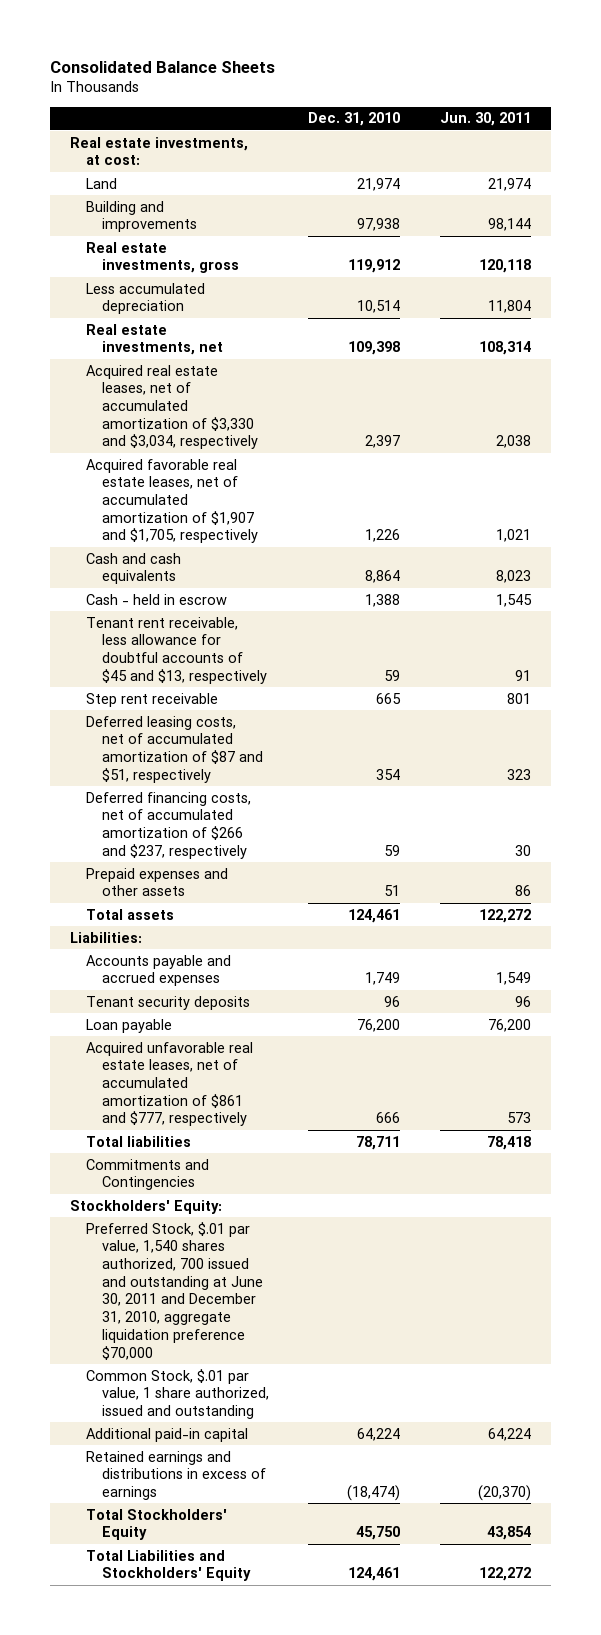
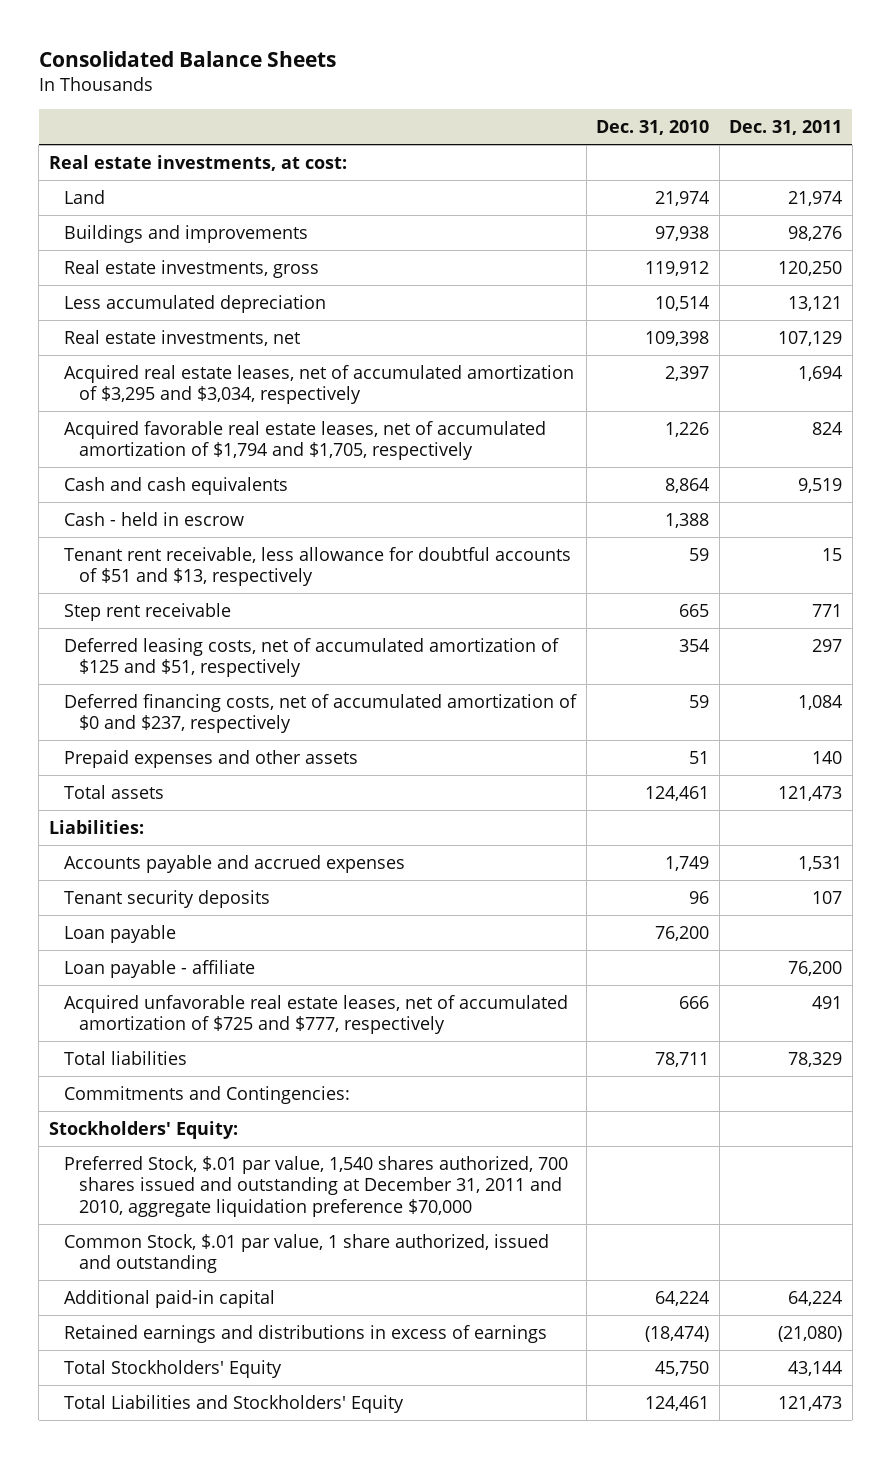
[439,112,531,127] Jun. 30, 2011 -> none
none -> [729,120,843,136] Dec. 31, 2011
[85,200,197,233] Building and improvements -> [64,224,309,243] Buildings and improvements
[85,364,258,450] Acquired real estate leases, net of accumulated amortization of $3,330 and $3,034, respectively -> [64,364,575,405] Acquired real estate leases, net of accumulated amortization of $3,295 and $3,034, respectively
[85,458,258,544] Acquired favorable real estate leases, net of accumulated amortization of $1,907 and $1,705, respectively -> [64,420,547,461] Acquired favorable real estate leases, net of accumulated amortization of $1,794 and $1,705, respectively
[85,616,267,684] Tenant rent receivable, less allowance for doubtful accounts of $45 and $13, respectively -> [64,546,572,587] Tenant rent receivable, less allowance for doubtful accounts of $51 and $13, respectively
[85,715,263,783] Deferred leasing costs, net of accumulated amortization of $87 and $51, respectively -> [64,637,560,678] Deferred leasing costs, net of accumulated amortization of $125 and $51, respectively
[85,791,251,859] Deferred financing costs, net of accumulated amortization of $266 and $237, respectively -> [64,693,578,734] Deferred financing costs, net of accumulated amortization of $0 and $237, respectively
none -> [64,959,256,978] Loan payable - affiliate
[85,1041,253,1127] Acquired unfavorable real estate leases, net of accumulated amortization of $861 and $777, respectively -> [64,994,569,1035] Acquired unfavorable real estate leases, net of accumulated amortization of $725 and $777, respectively
[85,1158,209,1191] Commitments and Contingencies -> [64,1085,351,1104] Commitments and Contingencies:
[85,1221,263,1360] Preferred Stock, $.01 par value, 1,540 shares authorized, 700 issued and outstanding at June 30, 2011 and December 31, 2010, aggregate liquidation preference $70,000 -> [64,1155,569,1217] Preferred Stock, $.01 par value, 1,540 shares authorized, 700 shares issued and outstanding at December 31, 2011 and 2010, aggregate liquidation preference $70,000

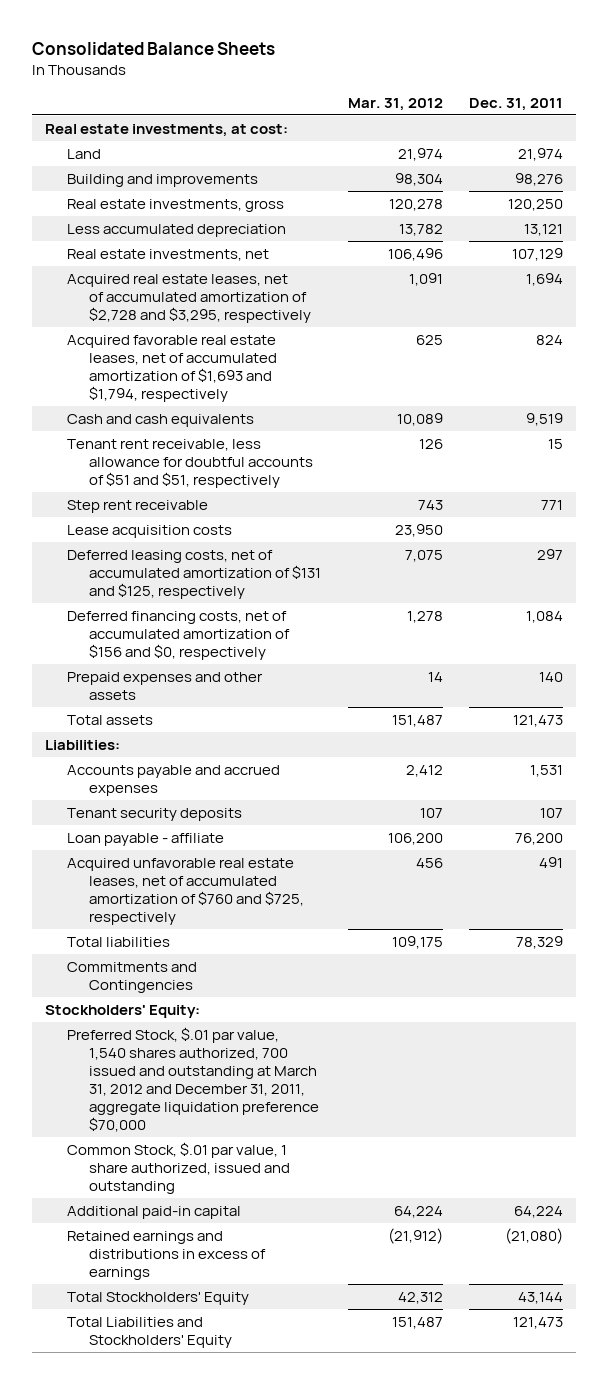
[596,120,710,136] Dec. 31, 2010 -> none
none -> [347,98,443,112] Mar. 31, 2012
[64,224,309,243] Buildings and improvements -> [67,173,259,187] Building and improvements
[64,364,575,405] Acquired real estate leases, net of accumulated amortization of $3,295 and $3,034, respectively -> [67,273,312,323] Acquired real estate leases, net of accumulated amortization of $2,728 and $3,295, respectively
[64,420,547,461] Acquired favorable real estate leases, net of accumulated amortization of $1,794 and $1,705, respectively -> [67,334,278,402] Acquired favorable real estate leases, net of accumulated amortization of $1,693 and $1,794, respectively
[64,511,245,526] Cash - held in escrow -> none
[64,546,572,587] Tenant rent receivable, less allowance for doubtful accounts of $51 and $13, respectively -> [67,438,314,488] Tenant rent receivable, less allowance for doubtful accounts of $51 and $51, respectively
none -> [67,524,233,538] Lease acquisition costs
[64,637,560,678] Deferred leasing costs, net of accumulated amortization of $125 and $51, respectively -> [67,549,322,599] Deferred leasing costs, net of accumulated amortization of $131 and $125, respectively
[64,693,578,734] Deferred financing costs, net of accumulated amortization of $0 and $237, respectively -> [67,610,291,660] Deferred financing costs, net of accumulated amortization of $156 and $0, respectively
[64,924,177,943] Loan payable -> none
[64,994,569,1035] Acquired unfavorable real estate leases, net of accumulated amortization of $725 and $777, respectively -> [67,857,305,925] Acquired unfavorable real estate leases, net of accumulated amortization of $760 and $725, respectively
[64,1085,351,1104] Commitments and Contingencies: -> [67,961,198,993] Commitments and Contingencies
[64,1155,569,1217] Preferred Stock, $.01 par value, 1,540 shares authorized, 700 shares issued and outstanding at December 31, 2011 and 2010, aggregate liquidation preference $70,000 -> [67,1026,320,1132] Preferred Stock, $.01 par value, 1,540 shares authorized, 700 issued and outstanding at March 31, 2012 and December 31, 2011, aggregate liquidation preference $70,000

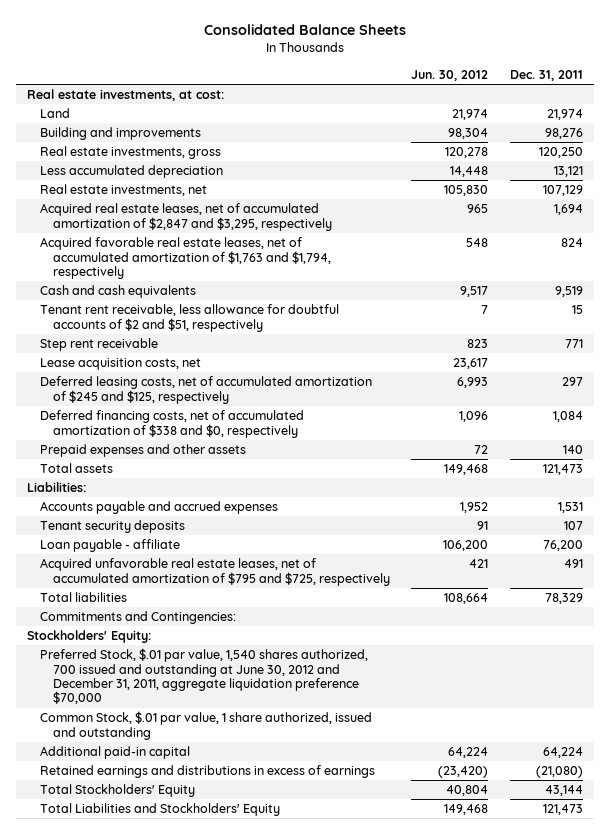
[347,98,443,112] Mar. 31, 2012 -> none
none -> [411,69,489,81] Jun. 30, 2012
[67,273,312,323] Acquired real estate leases, net of accumulated amortization of $2,728 and $3,295, respectively -> [39,203,332,231] Acquired real estate leases, net of accumulated amortization of $2,847 and $3,295, respectively
[67,334,278,402] Acquired favorable real estate leases, net of accumulated amortization of $1,693 and $1,794, respectively -> [39,237,331,279] Acquired favorable real estate leases, net of accumulated amortization of $1,763 and $1,794, respectively
[67,438,314,488] Tenant rent receivable, less allowance for doubtful accounts of $51 and $51, respectively -> [39,304,339,332] Tenant rent receivable, less allowance for doubtful accounts of $2 and $51, respectively
[67,524,233,538] Lease acquisition costs -> [39,358,201,371] Lease acquisition costs, net
[67,549,322,599] Deferred leasing costs, net of accumulated amortization of $131 and $125, respectively -> [39,376,372,404] Deferred leasing costs, net of accumulated amortization of $245 and $125, respectively
[67,610,291,660] Deferred financing costs, net of accumulated amortization of $156 and $0, respectively -> [39,410,304,438] Deferred financing costs, net of accumulated amortization of $338 and $0, respectively
[67,857,305,925] Acquired unfavorable real estate leases, net of accumulated amortization of $760 and $725, respectively -> [39,558,390,586] Acquired unfavorable real estate leases, net of accumulated amortization of $795 and $725, respectively
[67,961,198,993] Commitments and Contingencies -> [39,611,236,625] Commitments and Contingencies:
[67,1026,320,1132] Preferred Stock, $.01 par value, 1,540 shares authorized, 700 issued and outstanding at March 31, 2012 and December 31, 2011, aggregate liquidation preference $70,000 -> [39,648,368,705] Preferred Stock, $.01 par value, 1,540 shares authorized, 700 issued and outstanding at June 30, 2012 and December 31, 2011, aggregate liquidation preference $70,000

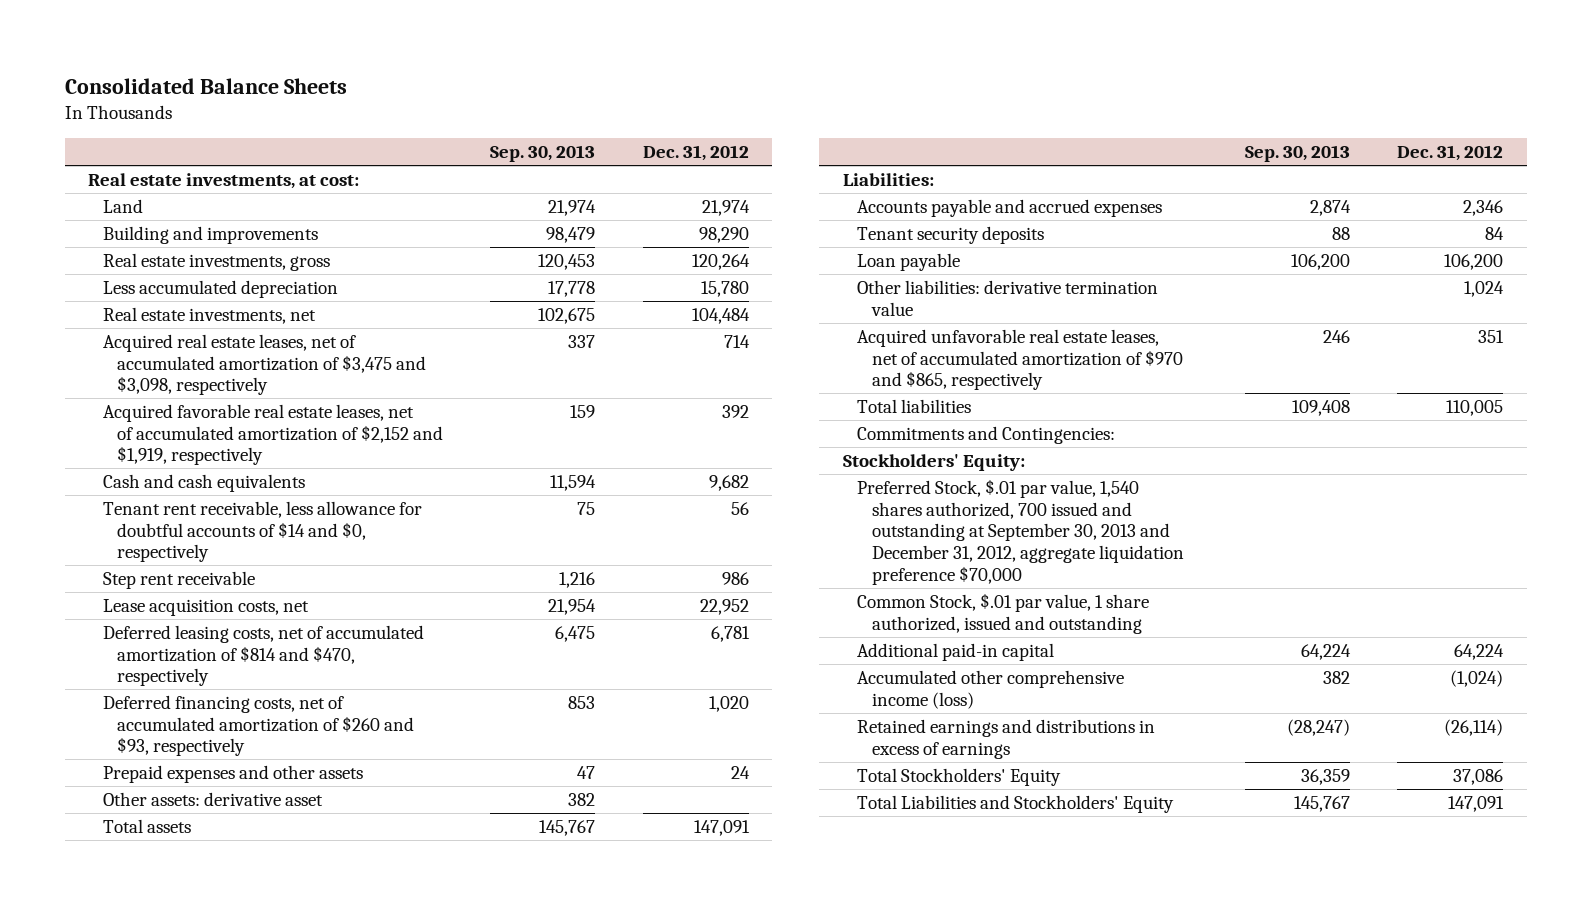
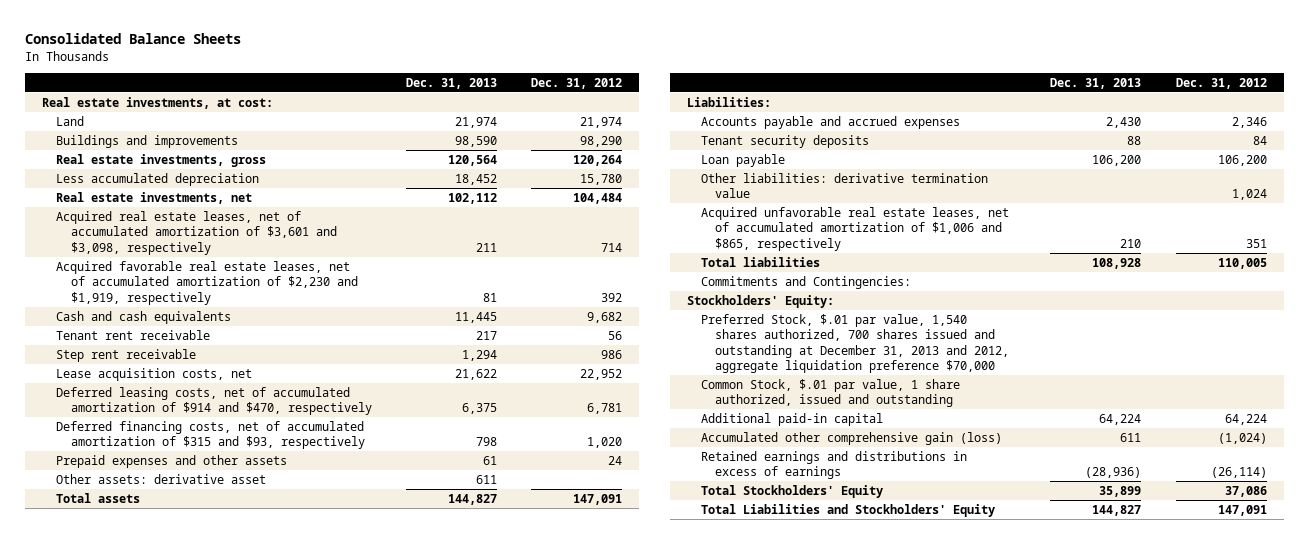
[490,145,596,163] Sep. 30, 2013 -> none
none -> [405,77,497,89] Dec. 31, 2013
[102,225,318,244] Building and improvements -> [56,134,239,148] Buildings and improvements
[102,333,427,396] Acquired real estate leases, net of accumulated amortization of $3,475 and $3,098, respectively -> [56,210,337,255] Acquired real estate leases, net of accumulated amortization of $3,601 and $3,098, respectively
[102,403,444,466] Acquired favorable real estate leases, net of accumulated amortization of $2,152 and $1,919, respectively -> [56,260,358,305] Acquired favorable real estate leases, net of accumulated amortization of $2,230 and $1,919, respectively
[102,500,422,563] Tenant rent receivable, less allowance for doubtful accounts of $14 and $0, respectively -> [56,329,211,340] Tenant rent receivable
[102,624,424,687] Deferred leasing costs, net of accumulated amortization of $814 and $470, respectively -> [56,386,372,416] Deferred leasing costs, net of accumulated amortization of $914 and $470, respectively
[102,694,415,757] Deferred financing costs, net of accumulated amortization of $260 and $93, respectively -> [56,420,365,450] Deferred financing costs, net of accumulated amortization of $315 and $93, respectively
[857,328,1184,391] Acquired unfavorable real estate leases, net of accumulated amortization of $970 and $865, respectively -> [701,206,1010,251] Acquired unfavorable real estate leases, net of accumulated amortization of $1,006 and $865, respectively
[857,478,1185,585] Preferred Stock, $.01 par value, 1,540 shares authorized, 700 issued and outstanding at September 30, 2013 and December 31, 2012, aggregate liquidation preference $70,000 -> [701,313,1010,373] Preferred Stock, $.01 par value, 1,540 shares authorized, 700 shares issued and outstanding at December 31, 2013 and 2012, aggregate liquidation preference $70,000
[857,669,1125,709] Accumulated other comprehensive income (loss) -> [701,431,1003,445] Accumulated other comprehensive gain (loss)

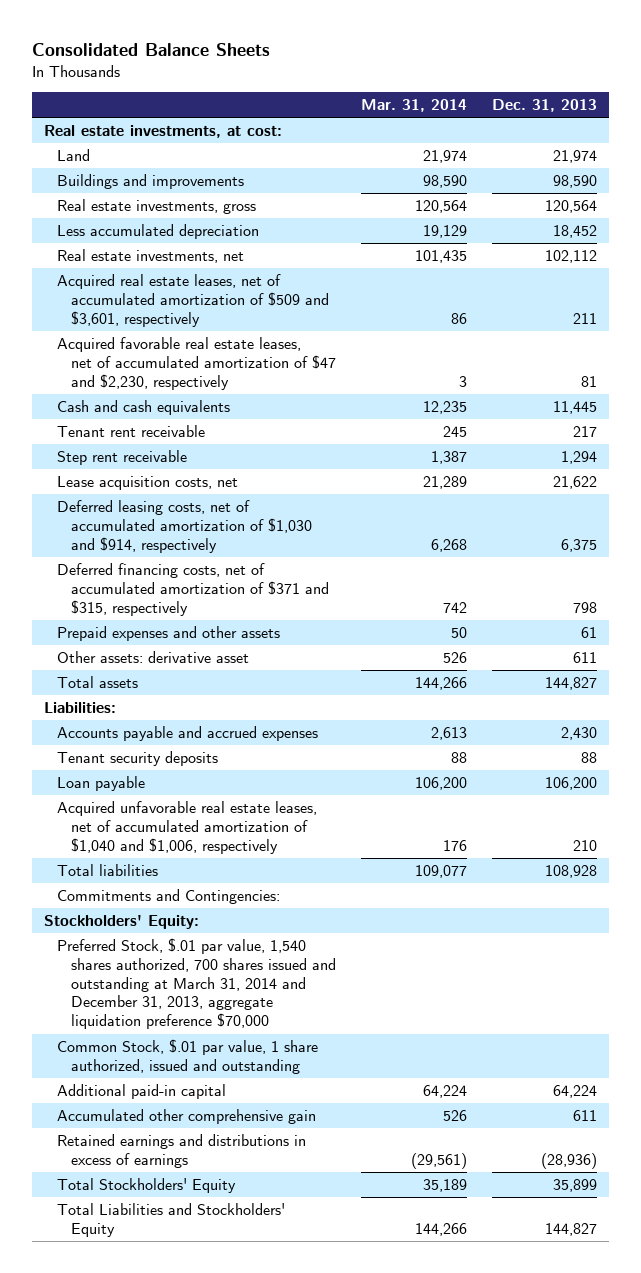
[531,77,623,89] Dec. 31, 2012 -> none
none -> [360,99,467,113] Mar. 31, 2014
[56,210,337,255] Acquired real estate leases, net of accumulated amortization of $3,601 and $3,098, respectively -> [57,274,329,327] Acquired real estate leases, net of accumulated amortization of $509 and $3,601, respectively
[56,260,358,305] Acquired favorable real estate leases, net of accumulated amortization of $2,230 and $1,919, respectively -> [57,337,336,390] Acquired favorable real estate leases, net of accumulated amortization of $47 and $2,230, respectively
[56,386,372,416] Deferred leasing costs, net of accumulated amortization of $914 and $470, respectively -> [57,500,312,553] Deferred leasing costs, net of accumulated amortization of $1,030 and $914, respectively
[56,420,365,450] Deferred financing costs, net of accumulated amortization of $315 and $93, respectively -> [57,563,329,616] Deferred financing costs, net of accumulated amortization of $371 and $315, respectively
[701,172,989,199] Other liabilities: derivative termination value -> none
[701,206,1010,251] Acquired unfavorable real estate leases, net of accumulated amortization of $1,006 and $865, respectively -> [57,801,318,854] Acquired unfavorable real estate leases, net of accumulated amortization of $1,040 and $1,006, respectively
[701,313,1010,373] Preferred Stock, $.01 par value, 1,540 shares authorized, 700 shares issued and outstanding at December 31, 2013 and 2012, aggregate liquidation preference $70,000 -> [57,938,336,1030] Preferred Stock, $.01 par value, 1,540 shares authorized, 700 shares issued and outstanding at March 31, 2014 and December 31, 2013, aggregate liquidation preference $70,000
[701,431,1003,445] Accumulated other comprehensive gain (loss) -> [57,1109,317,1125] Accumulated other comprehensive gain

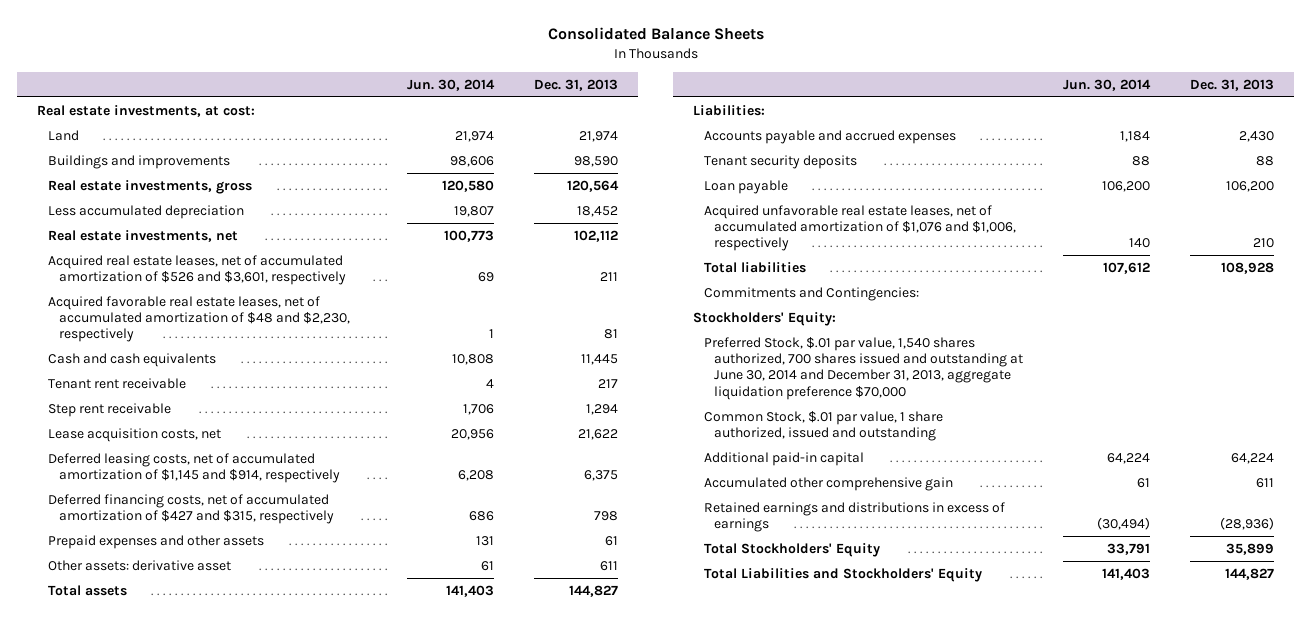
[360,99,467,113] Mar. 31, 2014 -> none
none -> [407,78,496,91] Jun. 30, 2014
[57,274,329,327] Acquired real estate leases, net of accumulated amortization of $509 and $3,601, respectively -> [47,254,346,286] Acquired real estate leases, net of accumulated amortization of $526 and $3,601, respectively
[57,337,336,390] Acquired favorable real estate leases, net of accumulated amortization of $47 and $2,230, respectively -> [47,295,350,343] Acquired favorable real estate leases, net of accumulated amortization of $48 and $2,230, respectively
[57,500,312,553] Deferred leasing costs, net of accumulated amortization of $1,030 and $914, respectively -> [47,452,340,484] Deferred leasing costs, net of accumulated amortization of $1,145 and $914, respectively
[57,563,329,616] Deferred financing costs, net of accumulated amortization of $371 and $315, respectively -> [47,493,334,525] Deferred financing costs, net of accumulated amortization of $427 and $315, respectively
[57,801,318,854] Acquired unfavorable real estate leases, net of accumulated amortization of $1,040 and $1,006, respectively -> [703,204,1017,252] Acquired unfavorable real estate leases, net of accumulated amortization of $1,076 and $1,006, respectively
[57,938,336,1030] Preferred Stock, $.01 par value, 1,540 shares authorized, 700 shares issued and outstanding at March 31, 2014 and December 31, 2013, aggregate liquidation preference $70,000 -> [703,336,1024,400] Preferred Stock, $.01 par value, 1,540 shares authorized, 700 shares issued and outstanding at June 30, 2014 and December 31, 2013, aggregate liquidation preference $70,000

